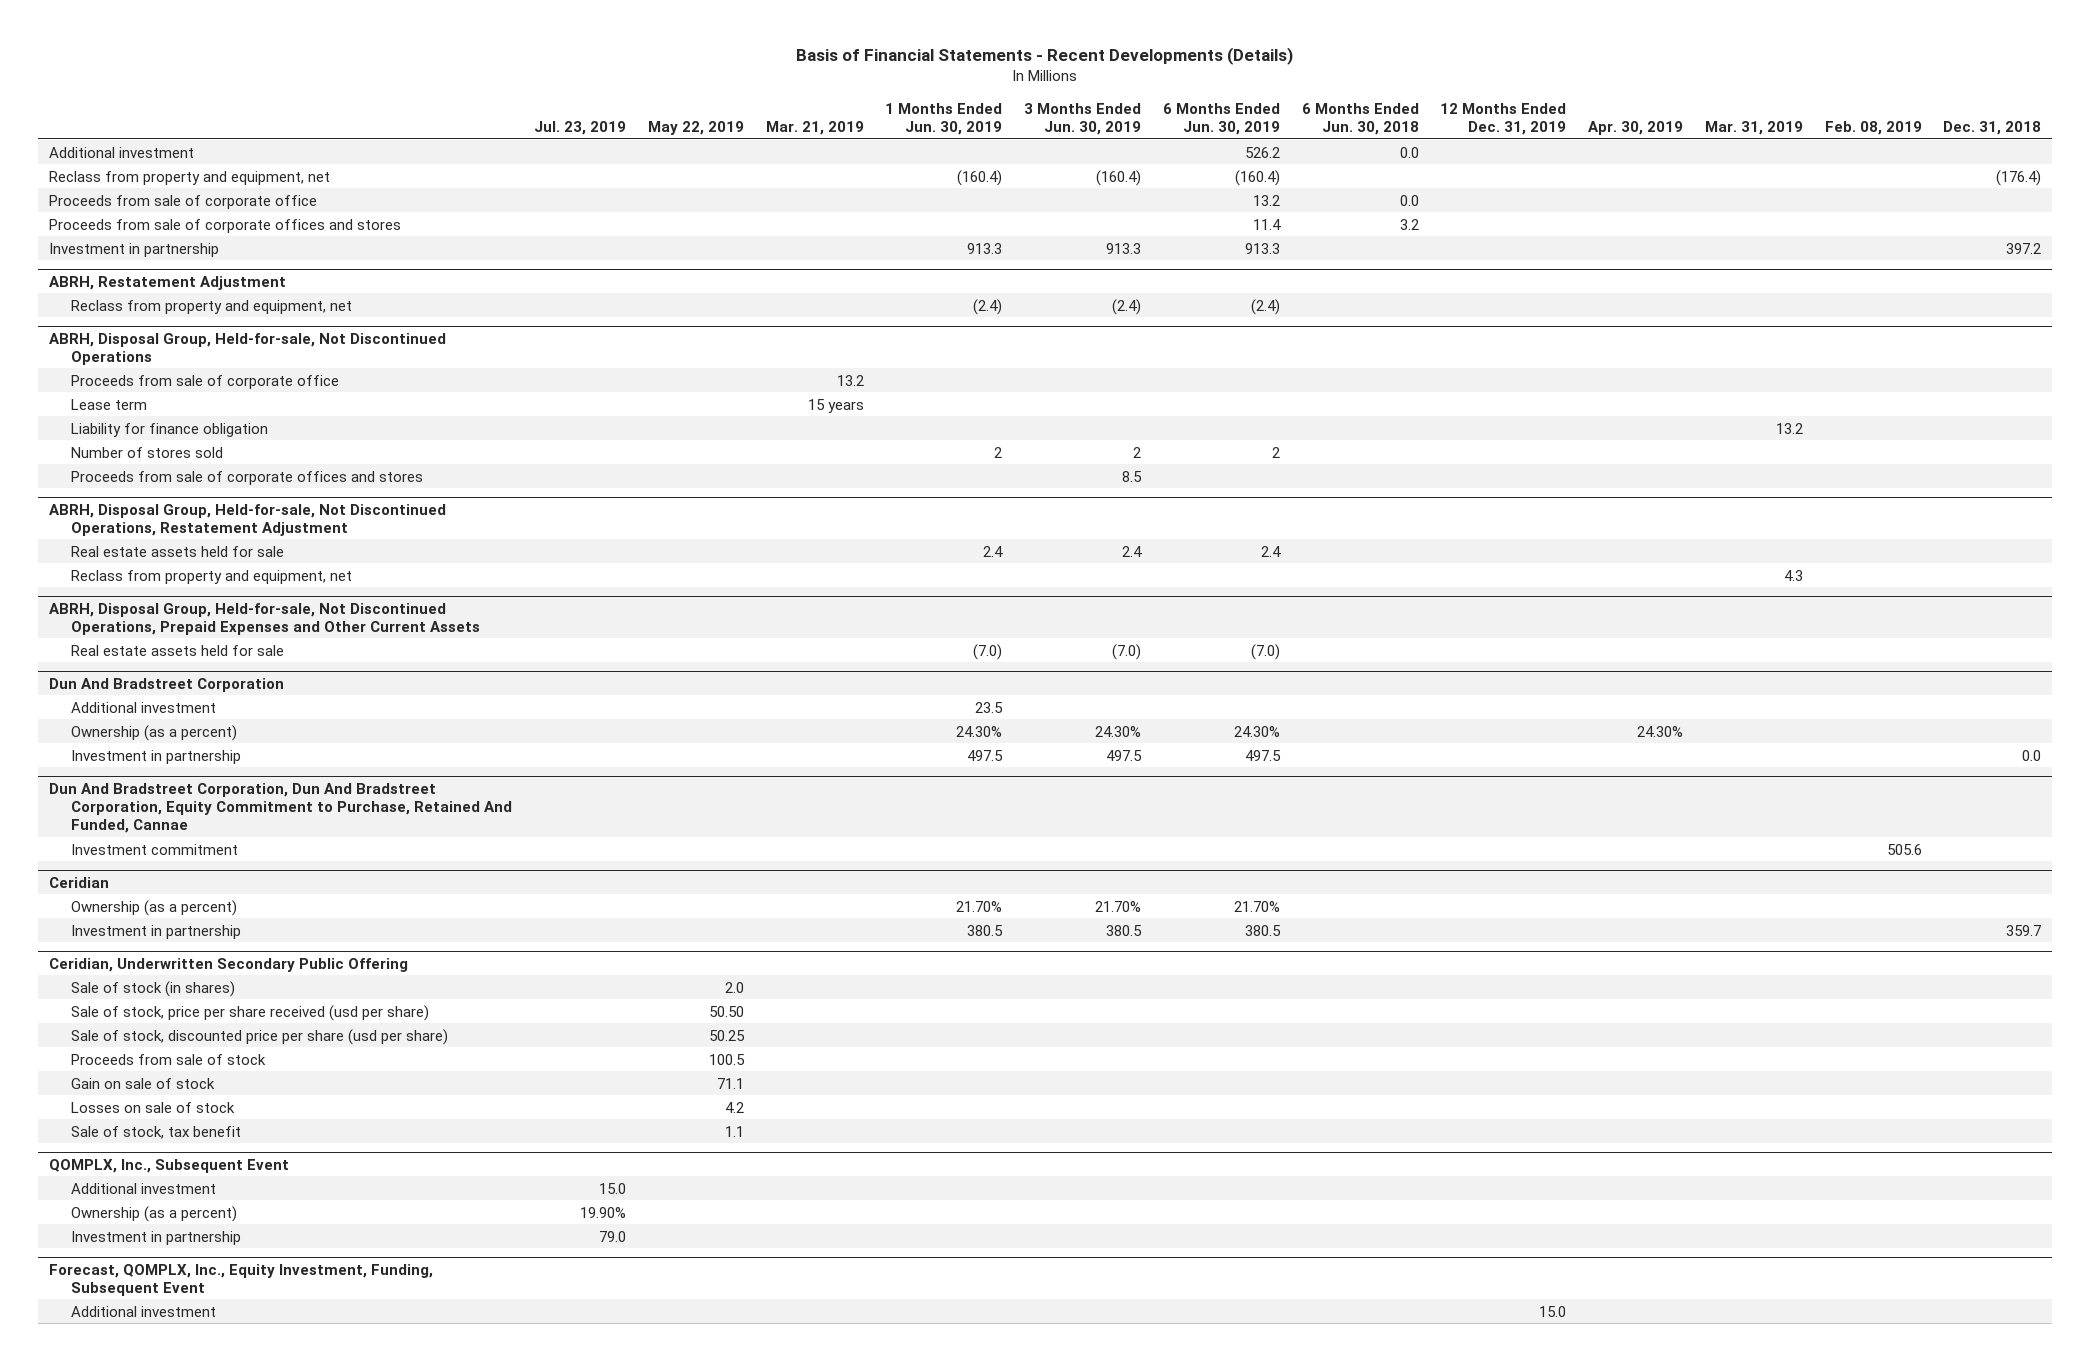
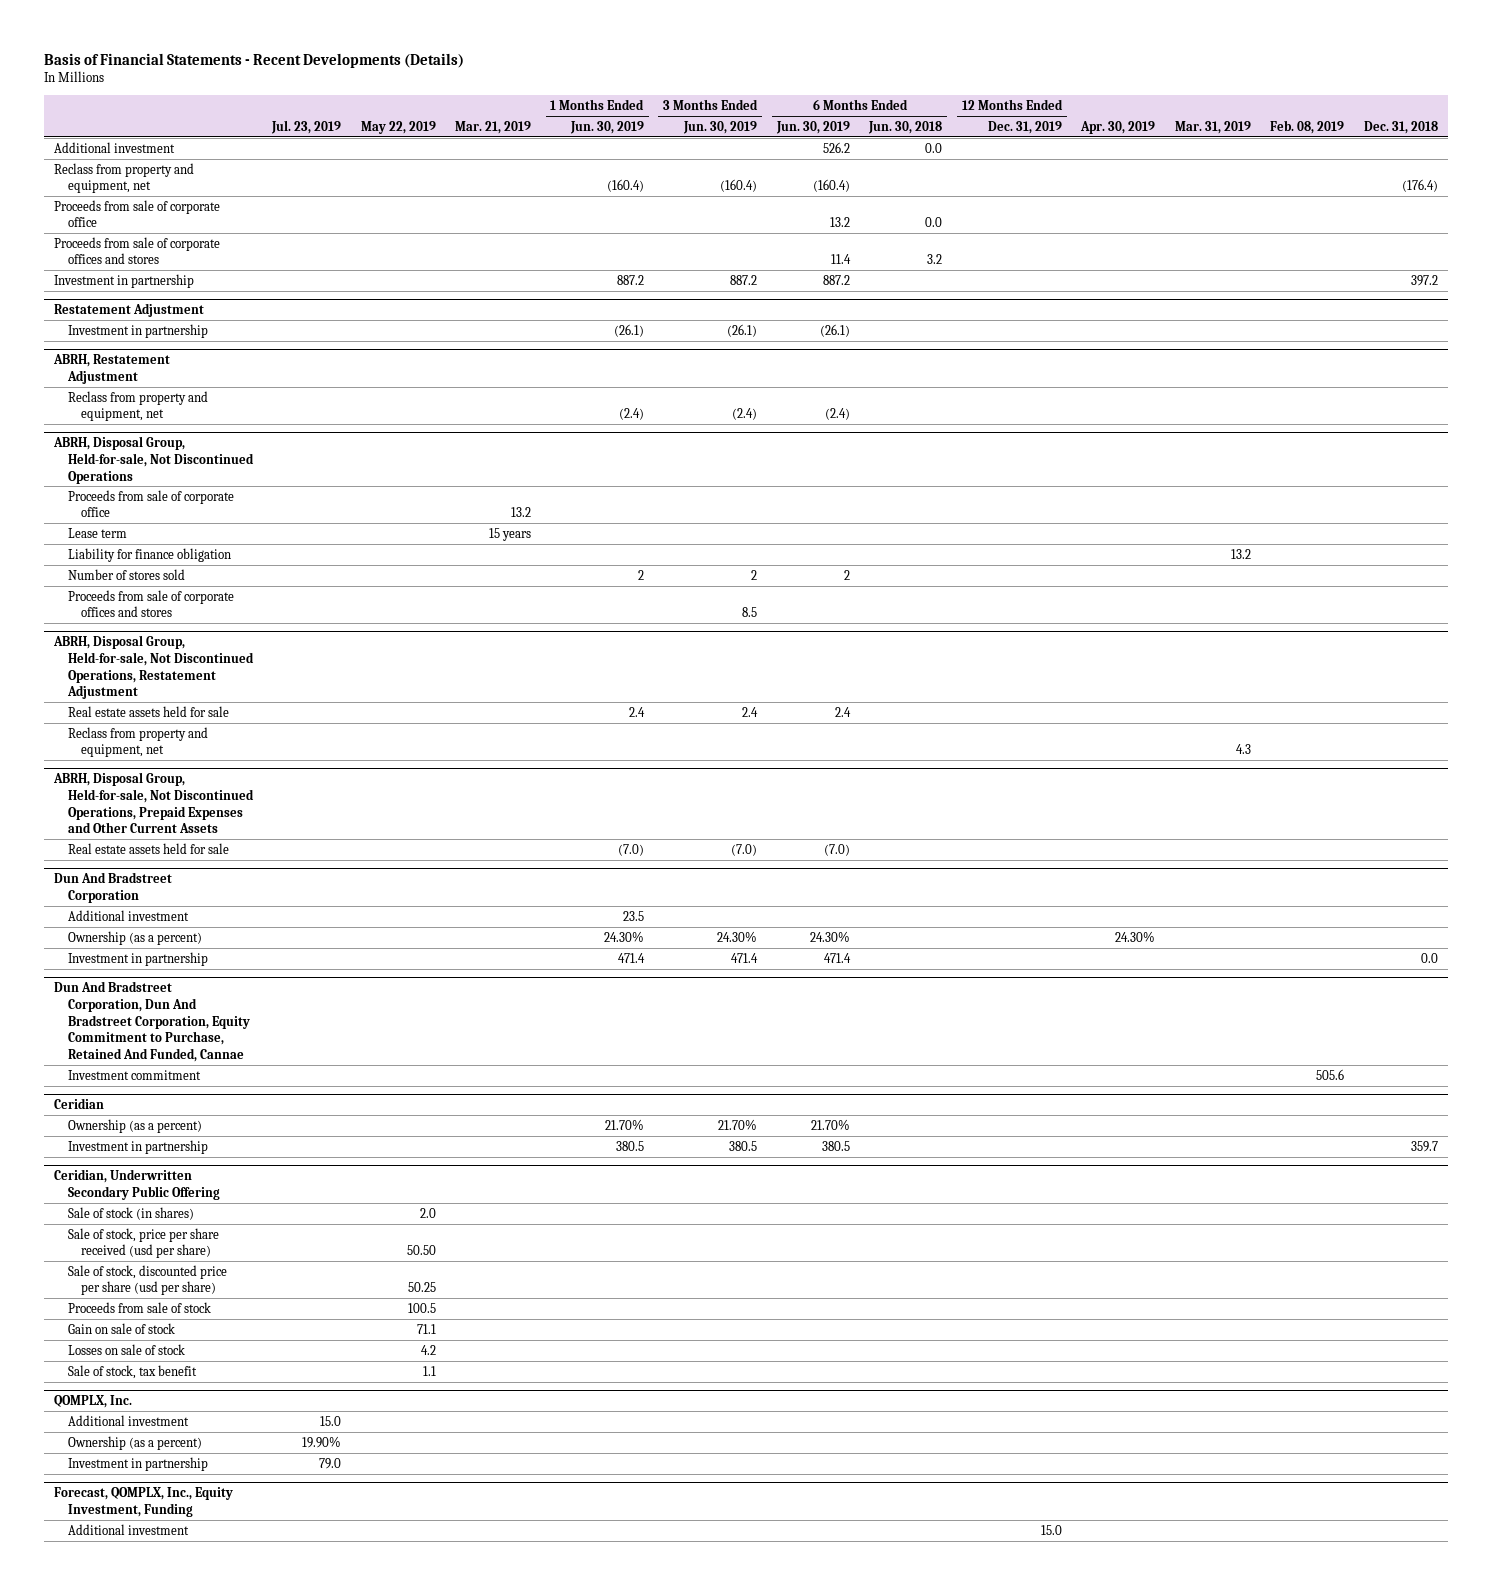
[967,242,1003,254] 913.3 -> [616,274,644,285] 887.2
[1106,242,1142,254] 913.3 -> [730,274,758,285] 887.2
[1244,242,1280,254] 913.3 -> [822,274,850,285] 887.2
none -> [53,303,204,318] Restatement Adjustment
none -> [67,323,208,338] Investment in partnership
[967,749,1004,761] 497.5 -> [617,952,645,963] 471.4
[1106,749,1143,761] 497.5 -> [731,952,759,963] 471.4
[1244,749,1281,761] 497.5 -> [823,952,851,963] 471.4
[48,1158,289,1173] QOMPLX, Inc., Subsequent Event -> [53,1395,132,1409] QOMPLX, Inc.
[48,1263,433,1296] Forecast, QOMPLX, Inc., Equity Investment, Funding, Subsequent Event -> [53,1487,233,1517] Forecast, QOMPLX, Inc., Equity Investment, Funding

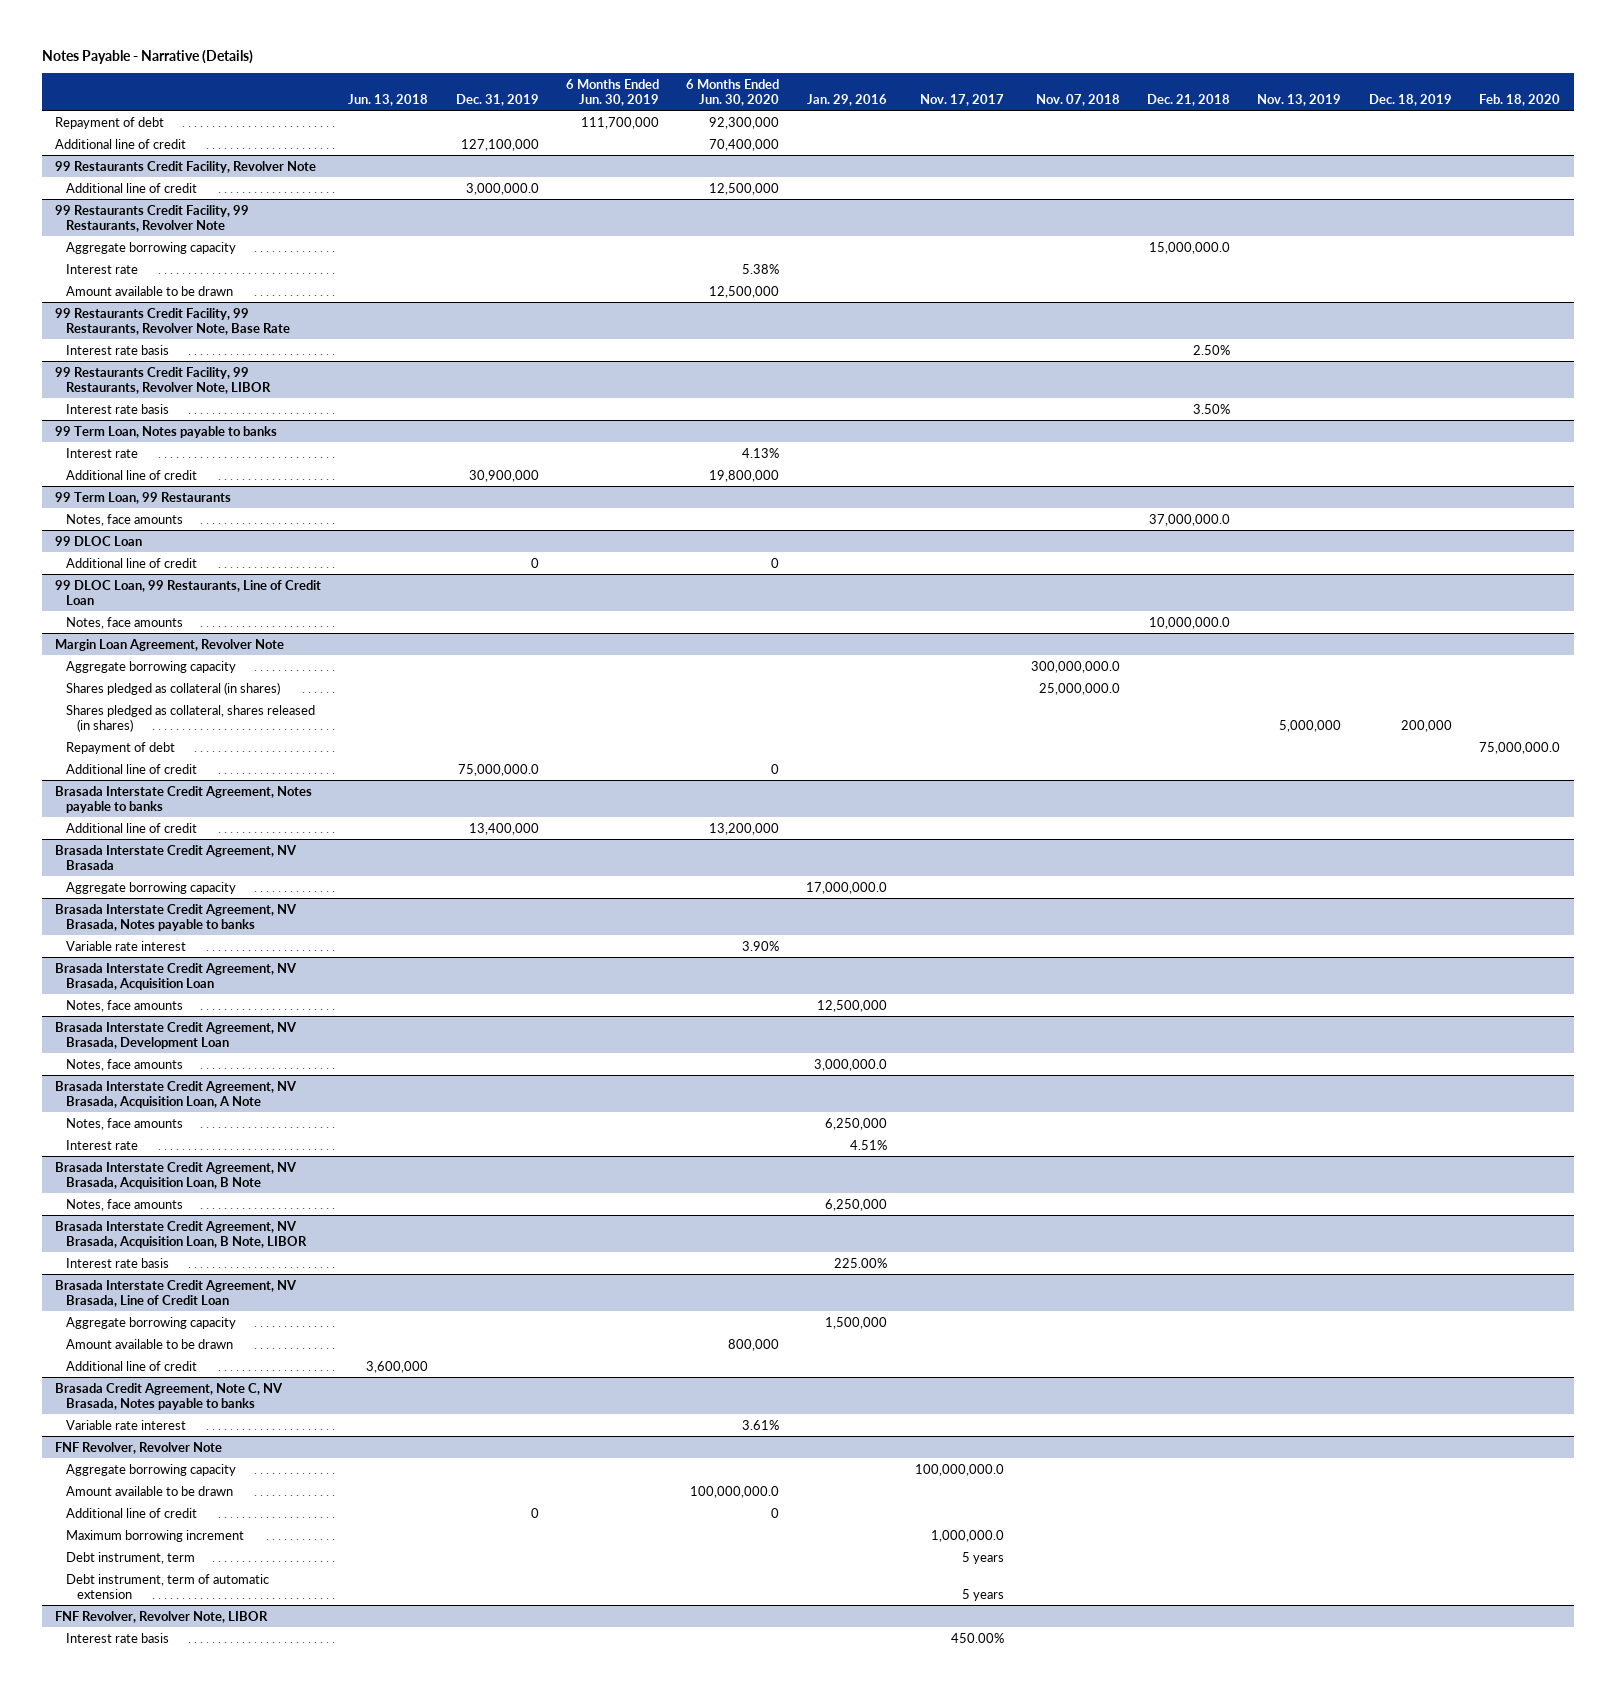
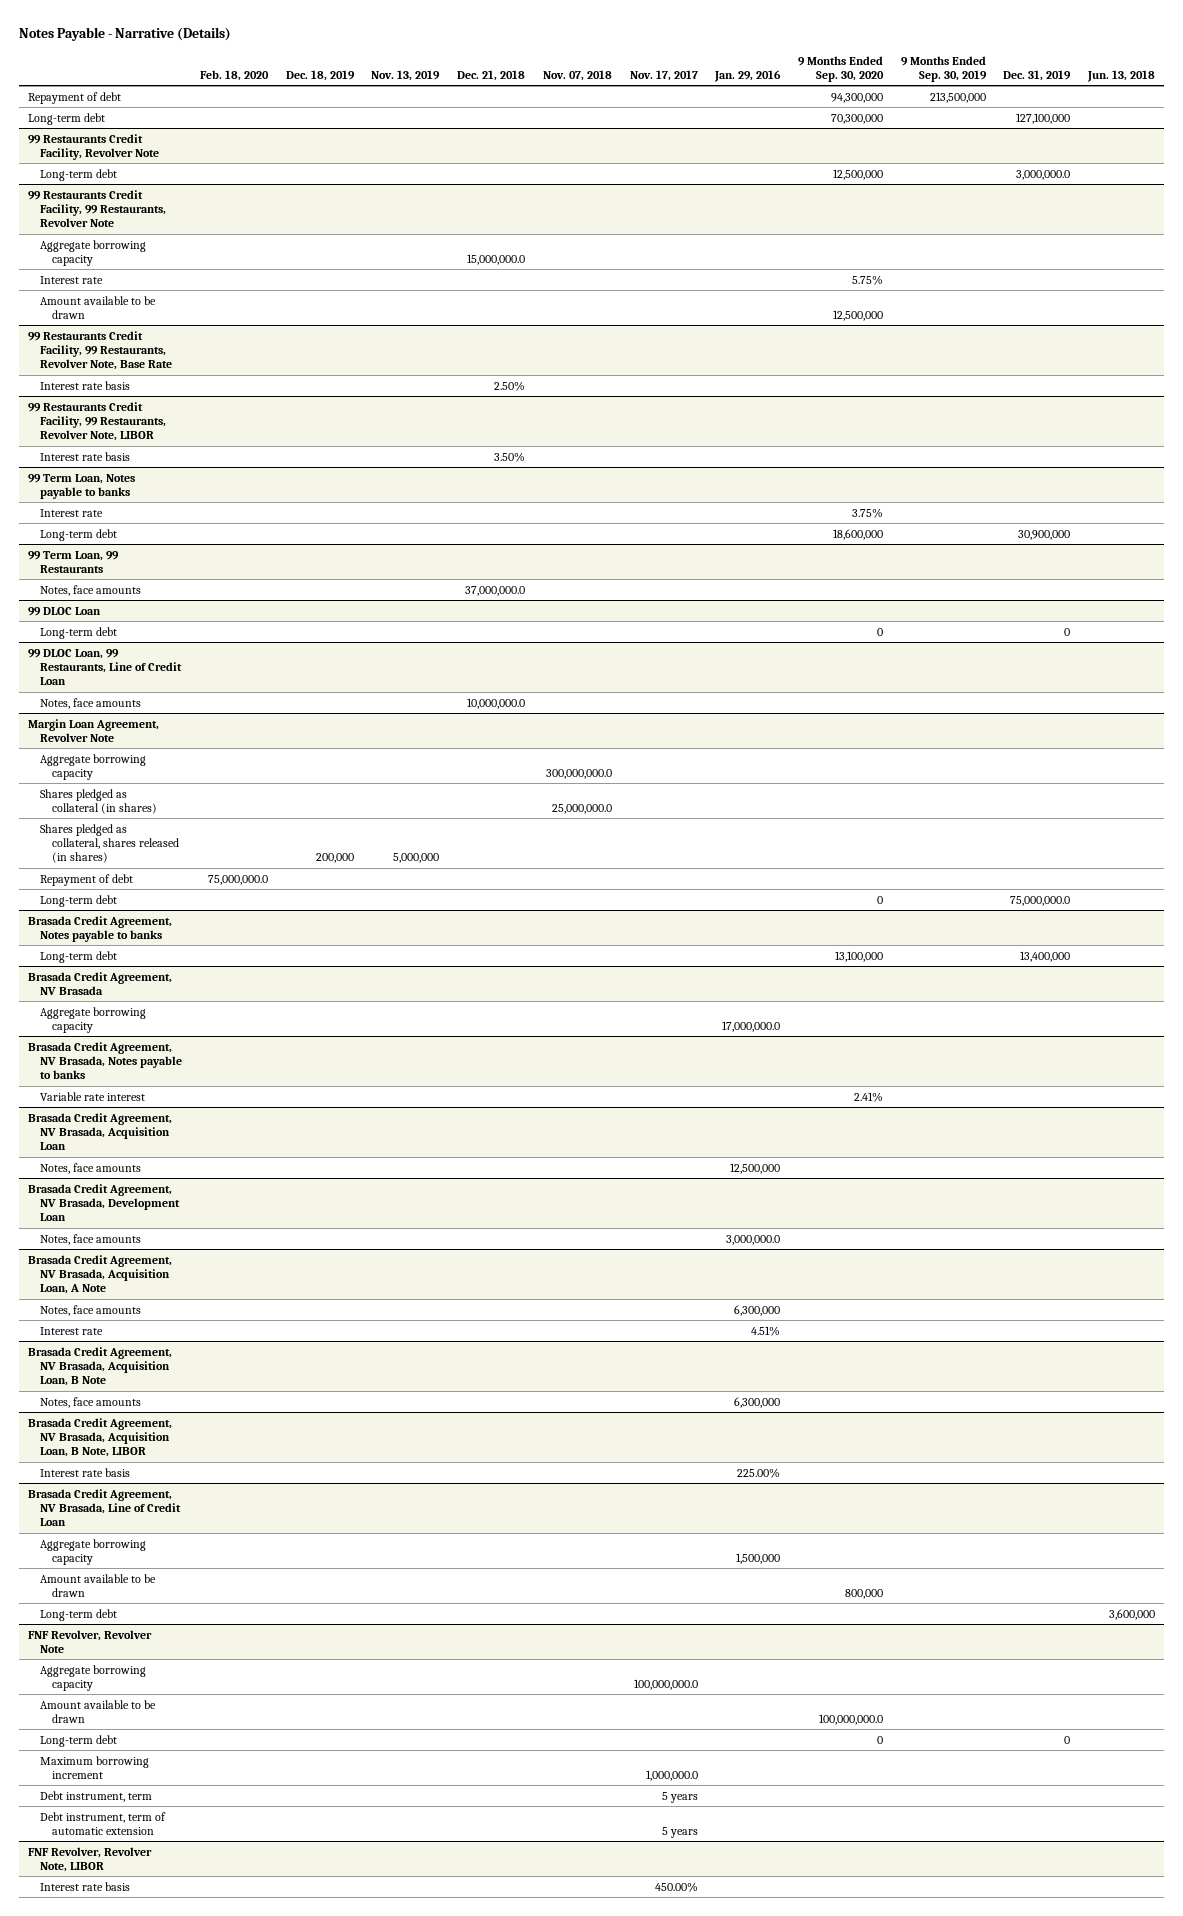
[565,78,659,106] 6 Months Ended Jun. 30, 2019 -> none
[686,78,780,106] 6 Months Ended Jun. 30, 2020 -> none
none -> [797,55,884,82] 9 Months Ended Sep. 30, 2020
none -> [900,55,987,82] 9 Months Ended Sep. 30, 2019
[55,138,187,149] Additional line of credit -> [28,112,106,125] Long-term debt
[66,182,198,193] Additional line of credit -> [40,168,118,181] Long-term debt
[66,469,198,480] Additional line of credit -> [40,528,118,541] Long-term debt
[66,557,198,568] Additional line of credit -> [40,626,118,639] Long-term debt
[66,763,198,774] Additional line of credit -> [40,894,118,907] Long-term debt
[55,785,313,813] Brasada Interstate Credit Agreement, Notes payable to banks -> [28,915,173,942] Brasada Credit Agreement, Notes payable to banks
[66,822,198,833] Additional line of credit -> [40,950,118,963] Long-term debt
[55,844,298,870] Brasada Interstate Credit Agreement, NV Brasada -> [28,971,173,995] Brasada Credit Agreement, NV Brasada
[55,903,298,931] Brasada Interstate Credit Agreement, NV Brasada, Notes payable to banks -> [28,1041,183,1080] Brasada Credit Agreement, NV Brasada, Notes payable to banks
[55,962,298,990] Brasada Interstate Credit Agreement, NV Brasada, Acquisition Loan -> [28,1112,173,1151] Brasada Credit Agreement, NV Brasada, Acquisition Loan
[55,1021,298,1049] Brasada Interstate Credit Agreement, NV Brasada, Development Loan -> [28,1183,181,1222] Brasada Credit Agreement, NV Brasada, Development Loan
[55,1080,298,1108] Brasada Interstate Credit Agreement, NV Brasada, Acquisition Loan, A Note -> [28,1254,173,1295] Brasada Credit Agreement, NV Brasada, Acquisition Loan, A Note
[825,1117,888,1130] 6,250,000 -> [734,1304,781,1316] 6,300,000
[55,1161,298,1189] Brasada Interstate Credit Agreement, NV Brasada, Acquisition Loan, B Note -> [28,1346,173,1387] Brasada Credit Agreement, NV Brasada, Acquisition Loan, B Note
[825,1198,888,1211] 6,250,000 -> [734,1396,781,1408] 6,300,000
[55,1220,308,1248] Brasada Interstate Credit Agreement, NV Brasada, Acquisition Loan, B Note, LIBOR -> [28,1417,173,1458] Brasada Credit Agreement, NV Brasada, Acquisition Loan, B Note, LIBOR
[55,1279,298,1307] Brasada Interstate Credit Agreement, NV Brasada, Line of Credit Loan -> [28,1488,182,1527] Brasada Credit Agreement, NV Brasada, Line of Credit Loan
[55,1382,284,1410] Brasada Credit Agreement, Note C, NV Brasada, Notes payable to banks -> none
[66,1419,187,1430] Variable rate interest -> none
[66,1360,198,1371] Additional line of credit -> [40,1608,118,1621] Long-term debt
[66,1507,198,1518] Additional line of credit -> [40,1734,118,1747] Long-term debt

